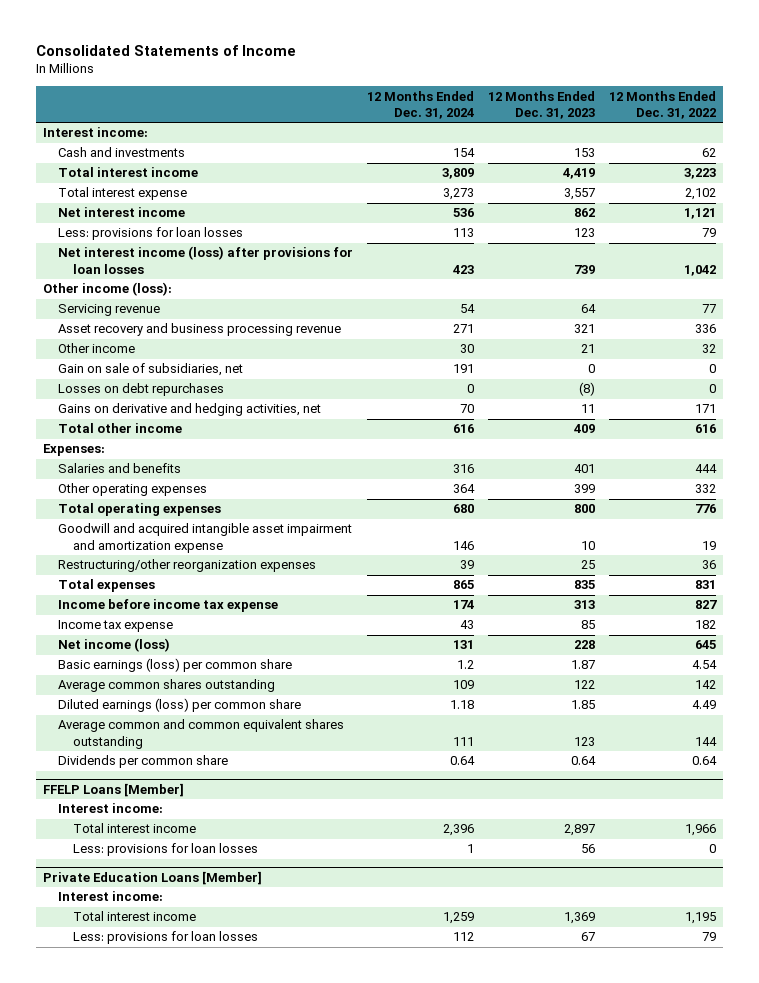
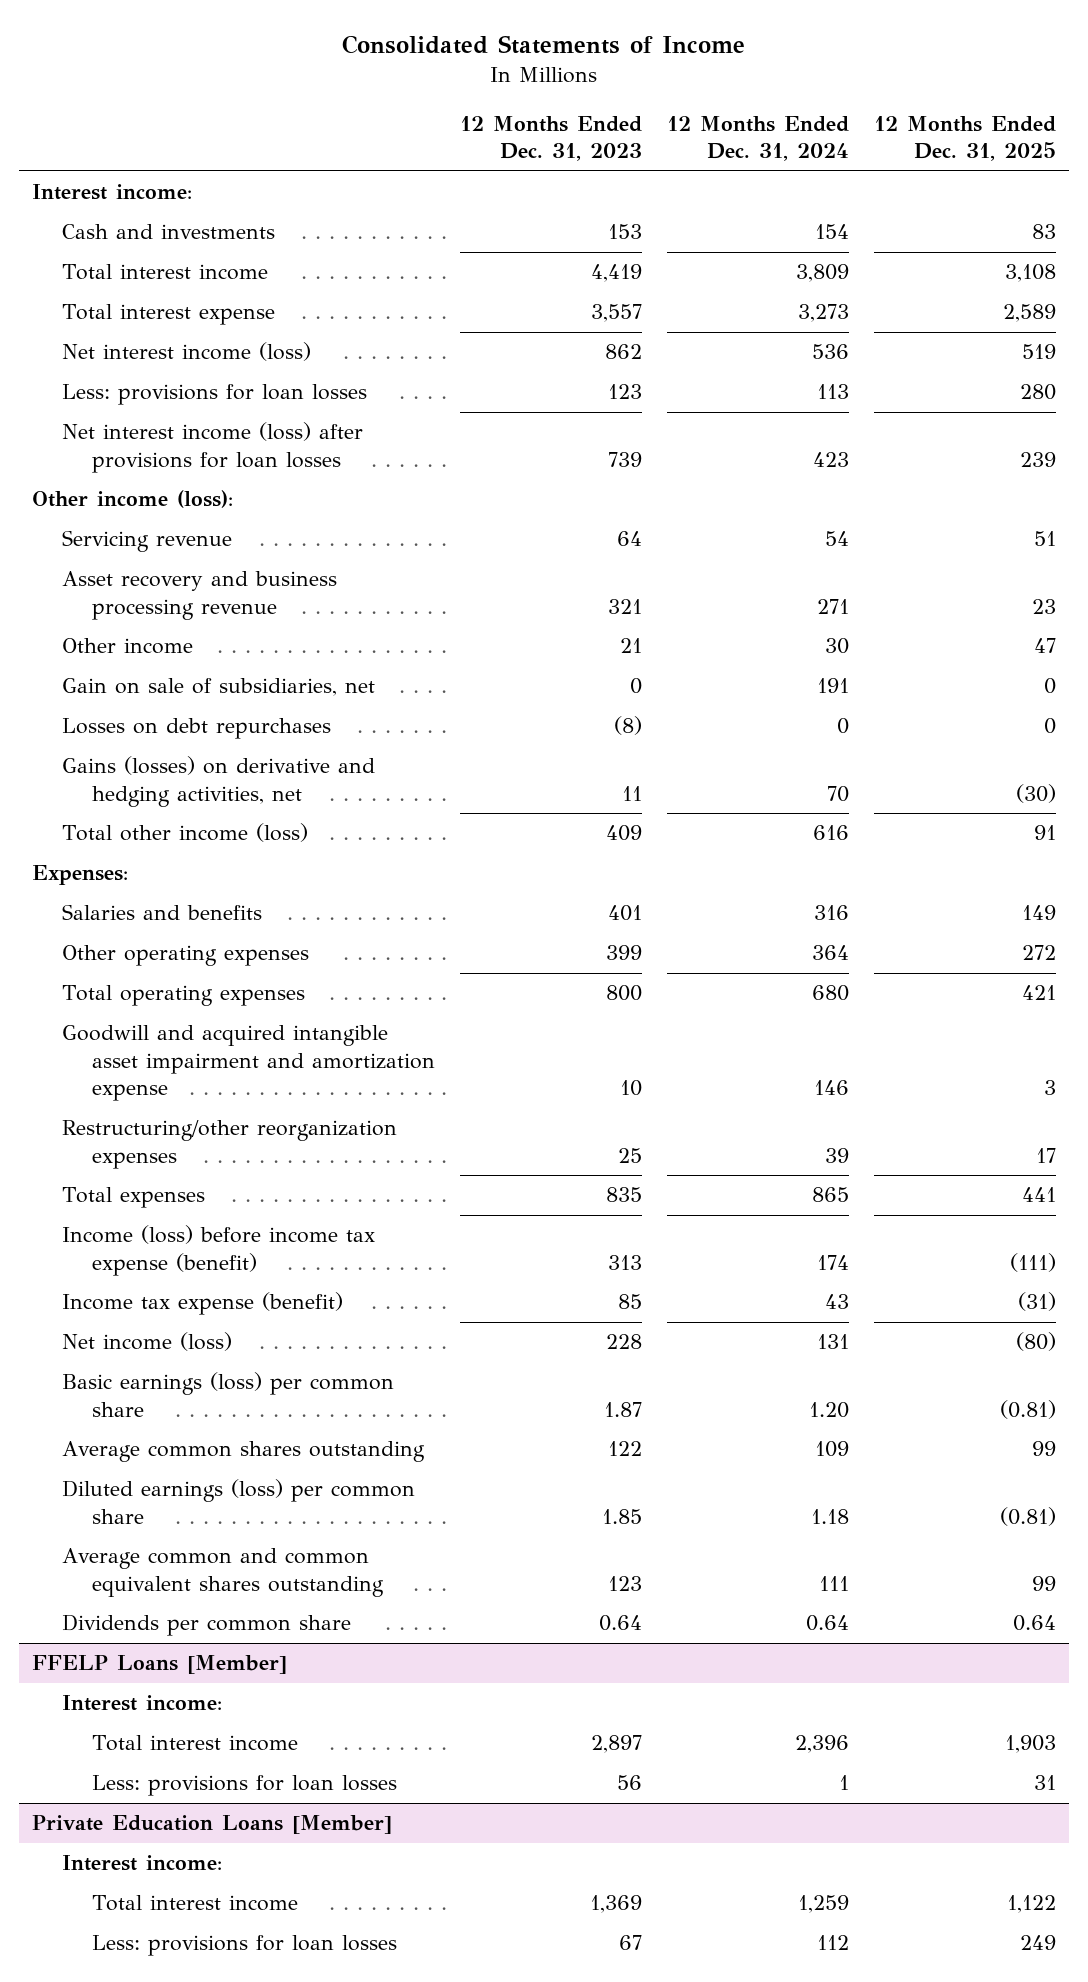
[609,90,717,119] 12 Months Ended Dec. 31, 2022 -> none
none -> [874,115,1057,162] 12 Months Ended Dec. 31, 2025
[57,207,185,218] Net interest income -> [61,342,311,362] Net interest income (loss)
[57,403,321,417] Gains on derivative and hedging activities, net -> [61,756,375,807] Gains (losses) on derivative and hedging activities, net
[57,423,182,434] Total other income -> [61,823,308,843] Total other income (loss)
[57,599,278,613] Income before income tax expense -> [61,1225,375,1276] Income (loss) before income tax expense (benefit)
[57,620,173,633] Income tax expense -> [61,1292,343,1316] Income tax expense (benefit)
[457,660,475,670] 1.2 -> [809,1401,850,1418] 1.20

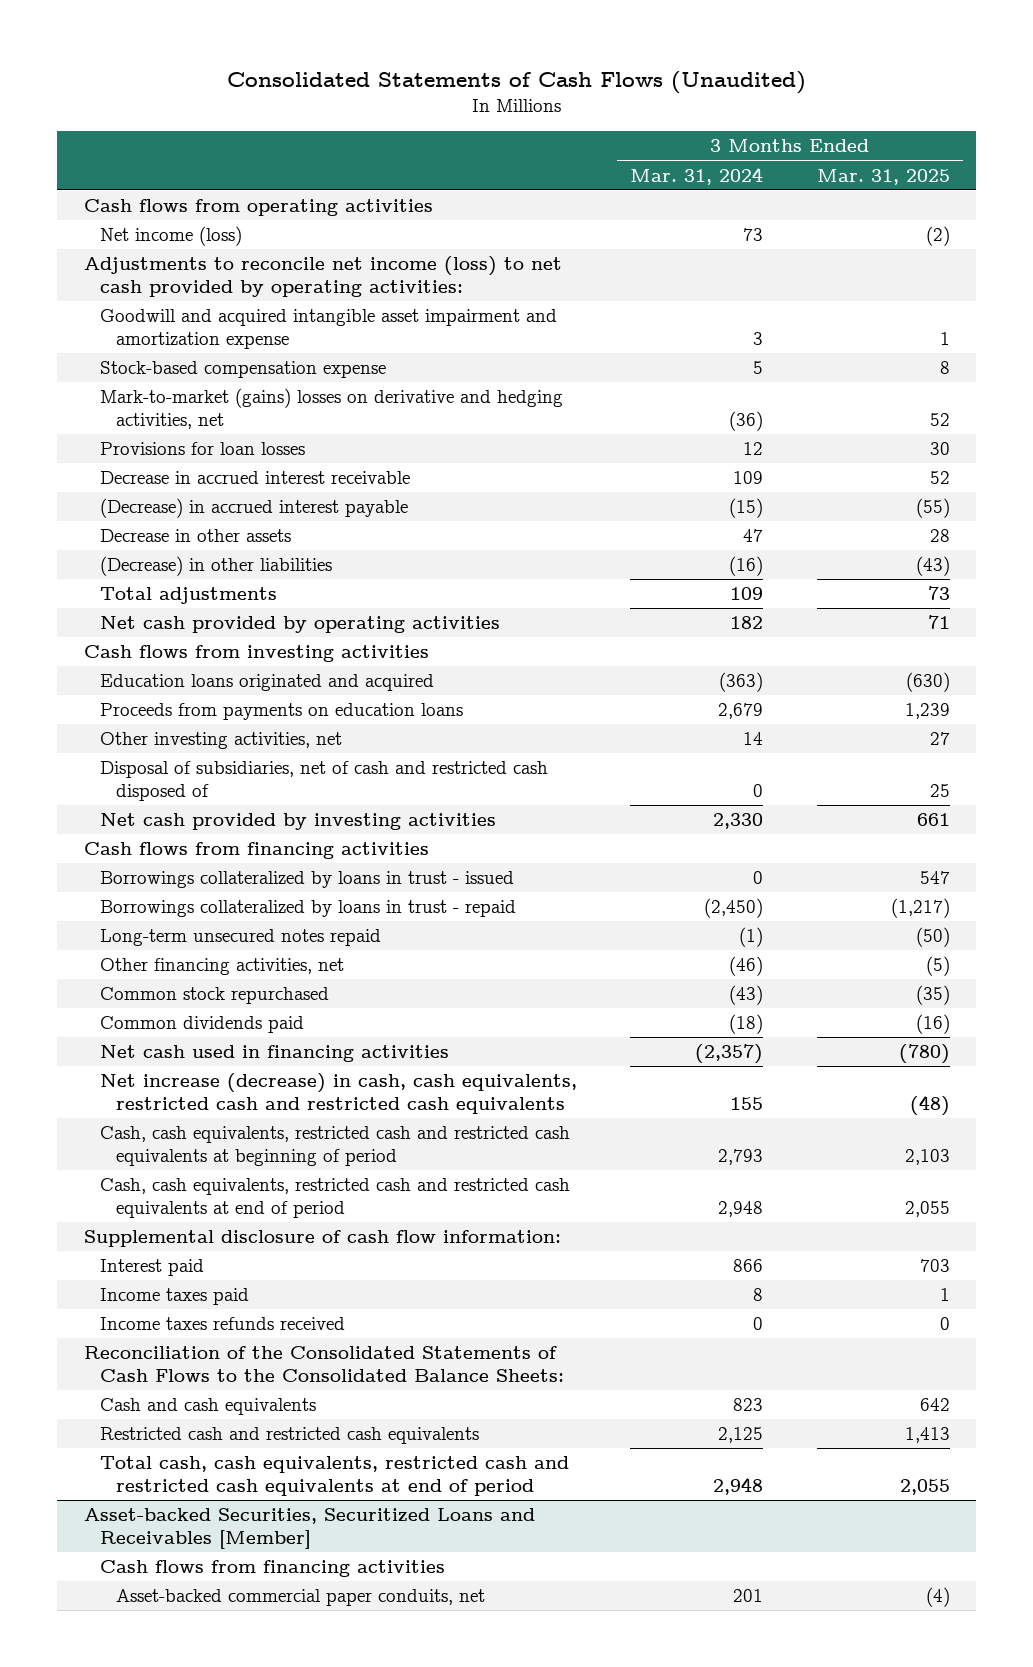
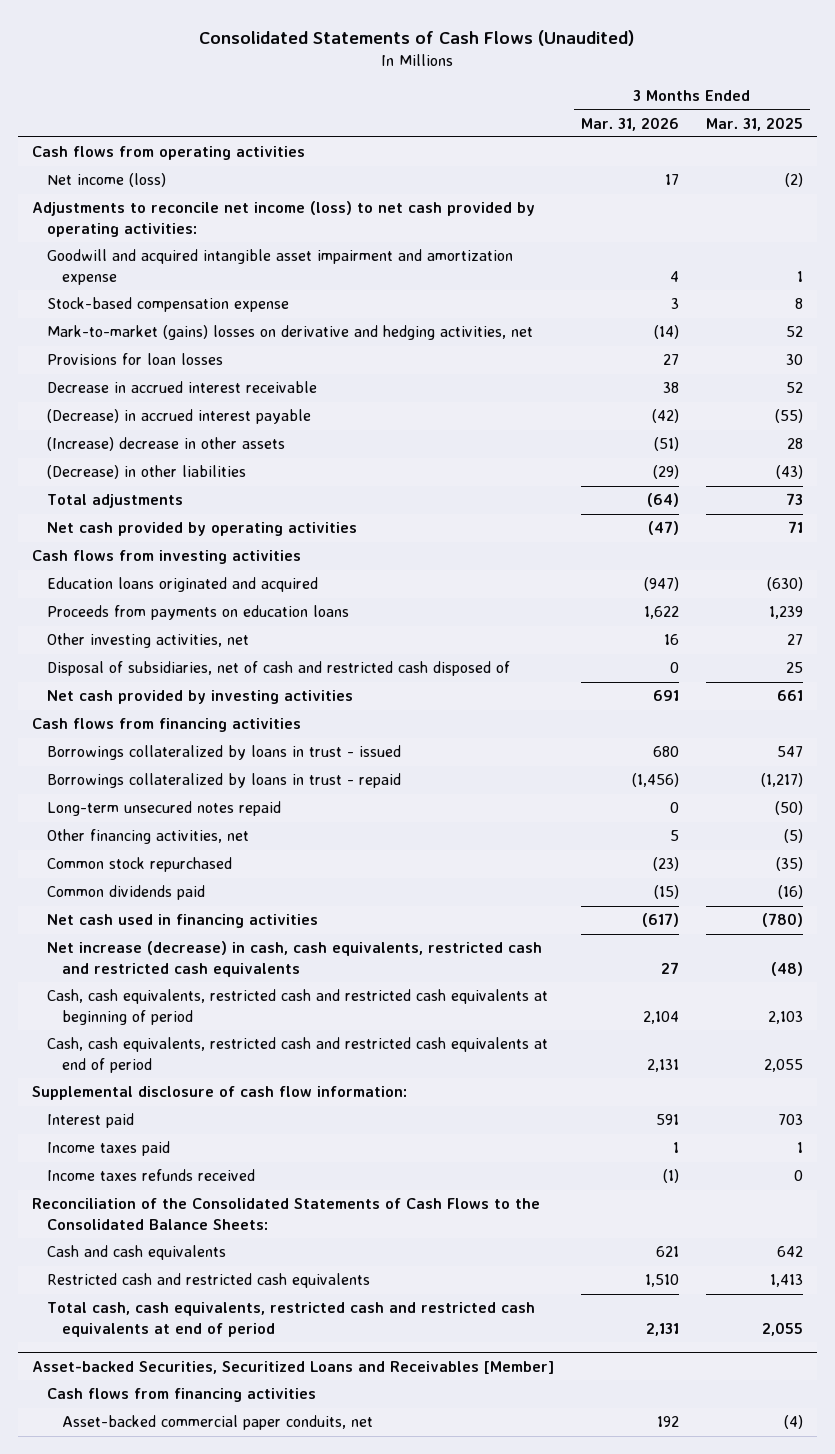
[630,166,764,185] Mar. 31, 2024 -> none
none -> [580,116,679,131] Mar. 31, 2026
[100,529,292,543] Decrease in other assets -> [47,437,286,452] (Increase) decrease in other assets

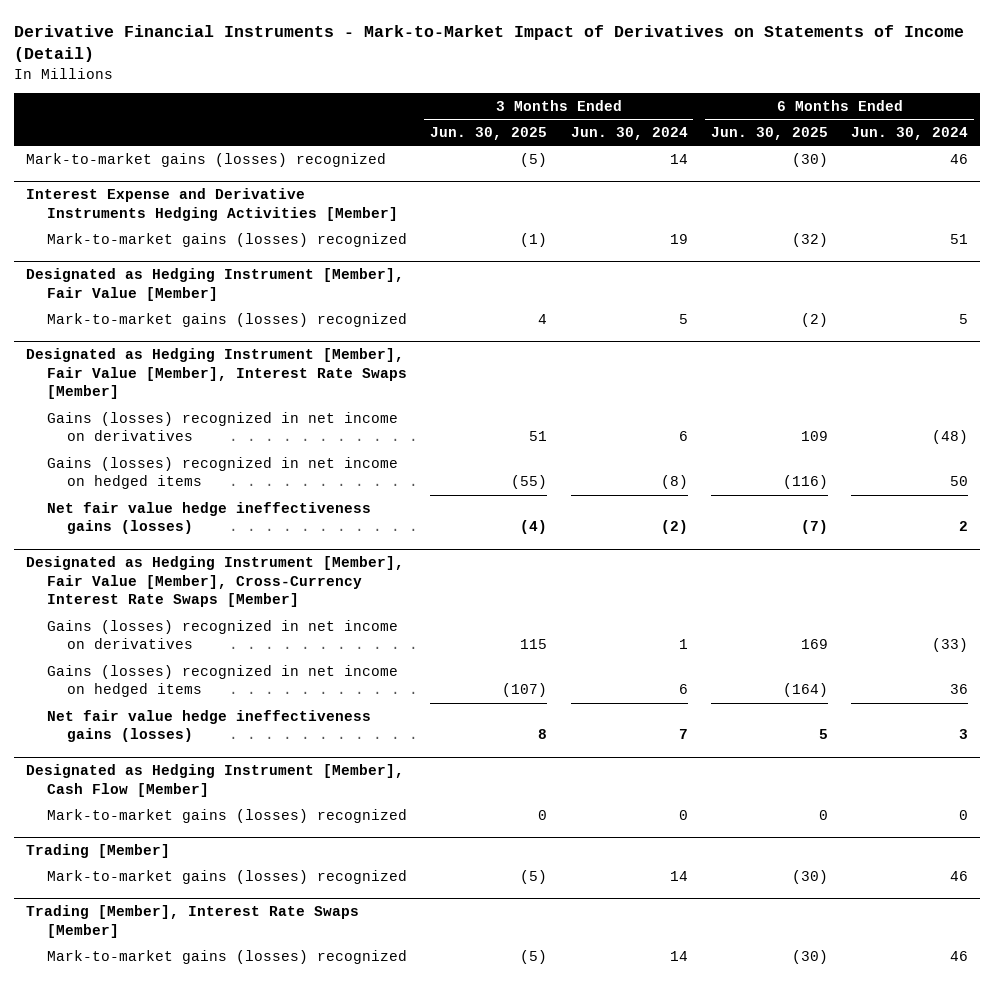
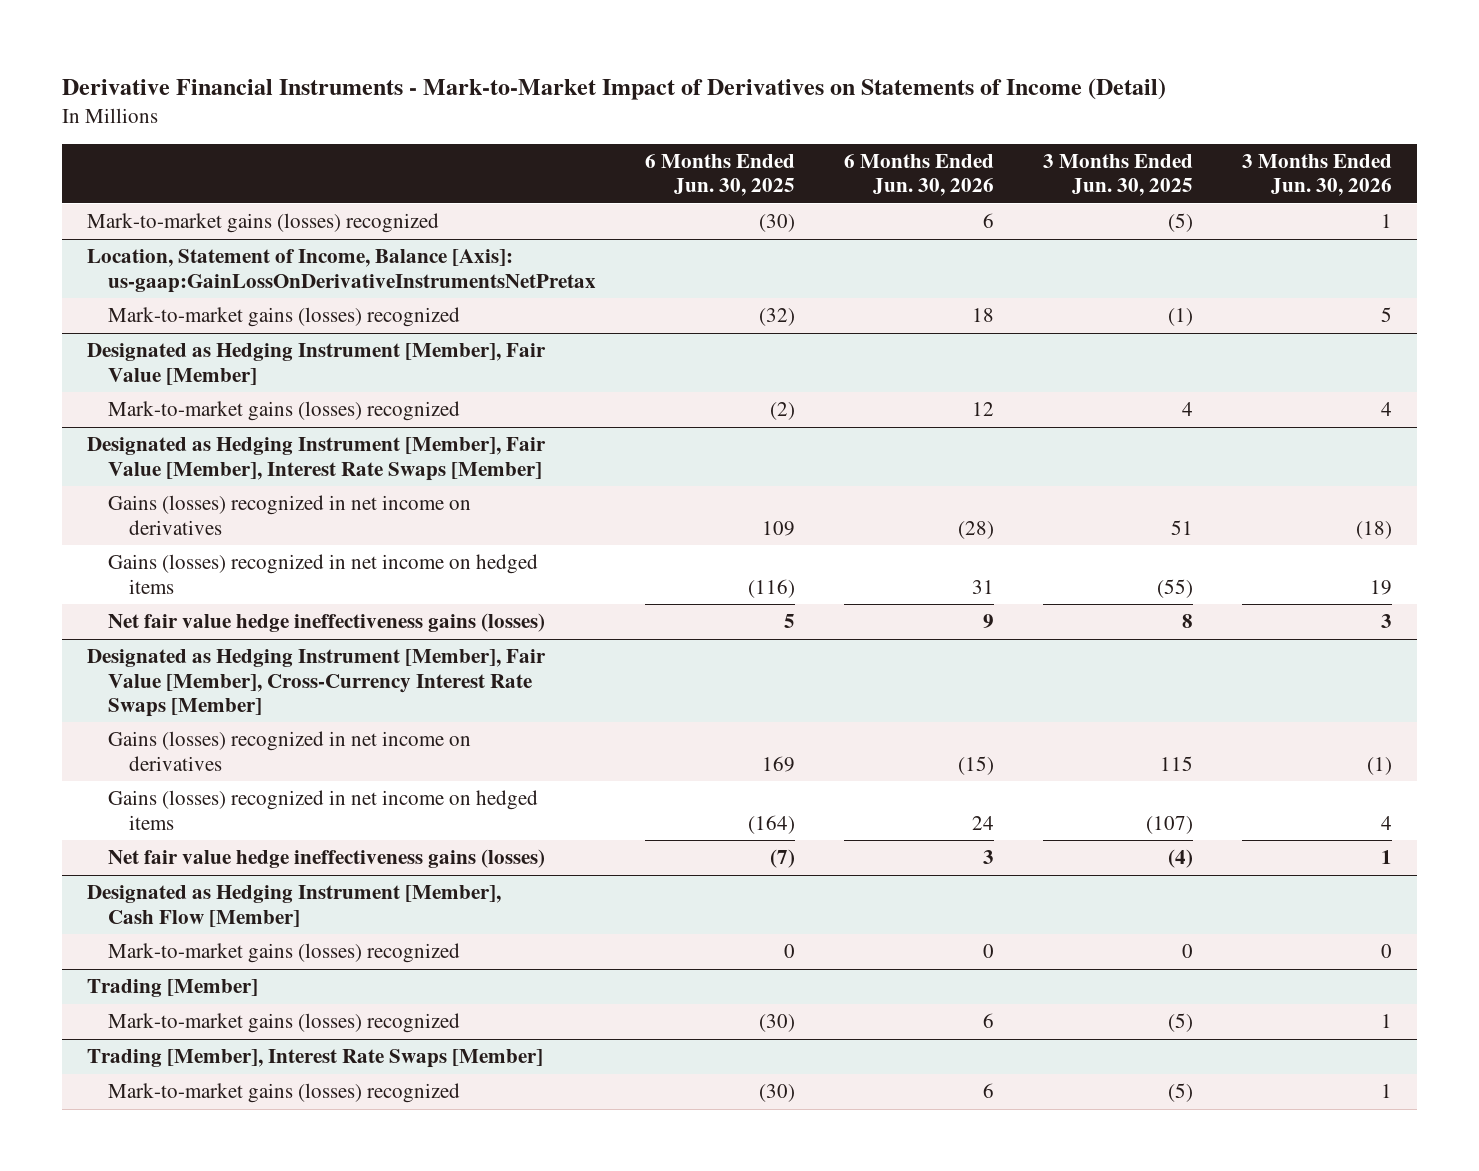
[570,127,688,141] Jun. 30, 2024 -> none
[851,127,969,141] Jun. 30, 2024 -> none
none -> [844,153,995,197] 6 Months Ended Jun. 30, 2026
none -> [1242,153,1393,197] 3 Months Ended Jun. 30, 2026
[25,188,398,221] Interest Expense and Derivative Instruments Hedging Activities [Member] -> none
none -> [86,249,596,293] Location, Statement of Income, Balance [Axis]: us-gaap:GainLossOnDerivativeInstrumentsNetPretax
[520,520,548,535] (4) -> [1182,614,1194,629] 8
[800,520,828,535] (7) -> [784,614,796,629] 5
[538,729,548,740] 8 -> [1168,849,1194,869] (4)
[818,729,828,740] 5 -> [770,849,796,869] (7)

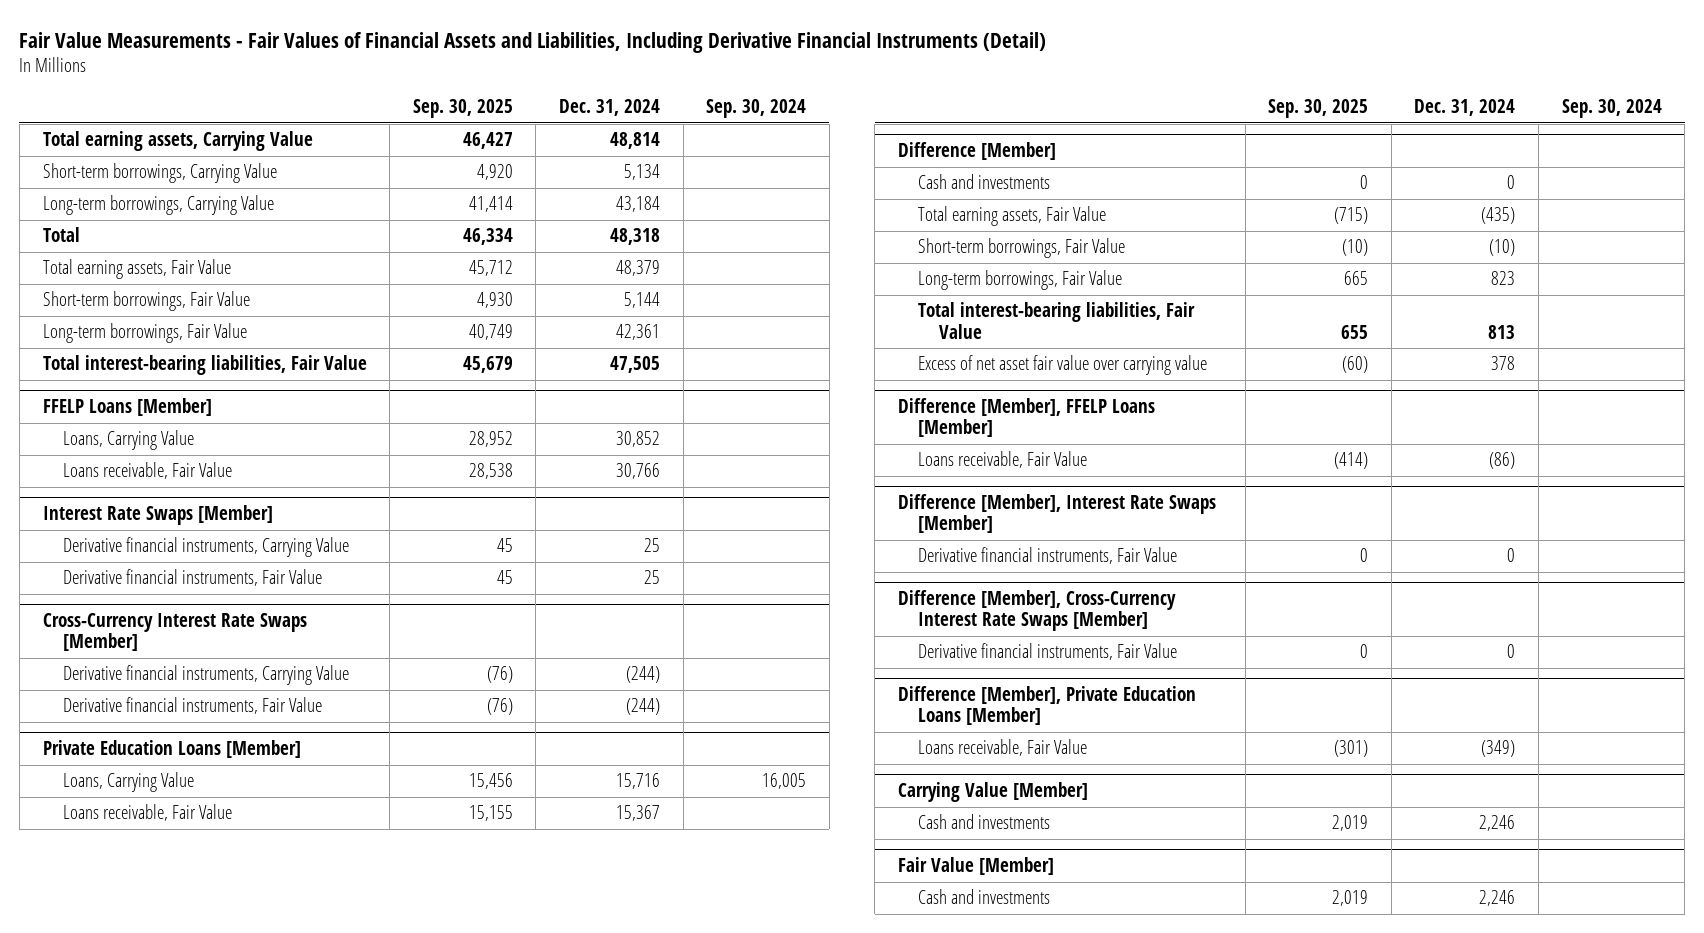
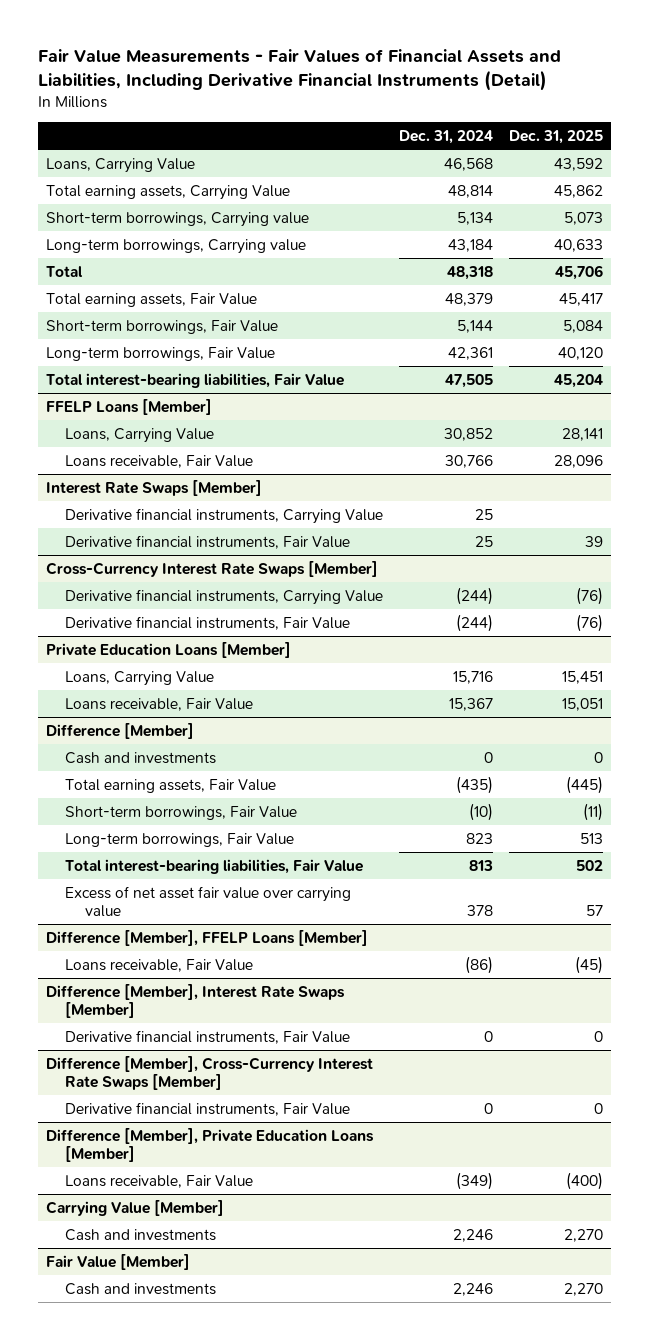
[412,99,513,119] Sep. 30, 2025 -> none
[706,99,807,119] Sep. 30, 2024 -> none
none -> [509,130,604,145] Dec. 31, 2025
none -> [45,157,195,173] Loans, Carrying Value
[42,163,277,184] Short-term borrowings, Carrying Value -> [45,211,309,227] Short-term borrowings, Carrying value
[42,195,274,216] Long-term borrowings, Carrying Value -> [45,238,306,254] Long-term borrowings, Carrying value

